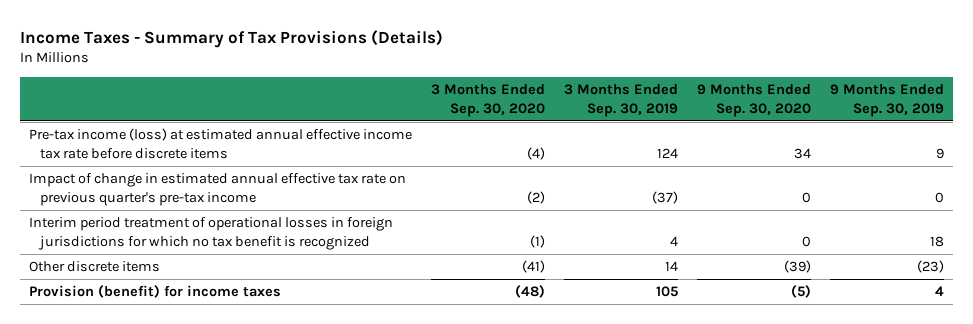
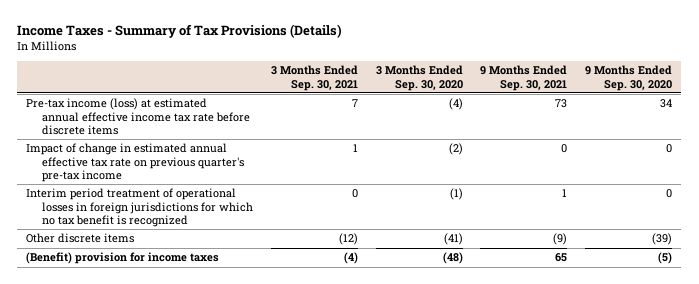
[563,84,678,118] 3 Months Ended Sep. 30, 2019 -> none
[829,84,944,118] 9 Months Ended Sep. 30, 2019 -> none
none -> [270,65,358,91] 3 Months Ended Sep. 30, 2021
none -> [480,65,568,91] 9 Months Ended Sep. 30, 2021
[29,284,282,298] Provision (benefit) for income taxes -> [26,252,220,265] (Benefit) provision for income taxes

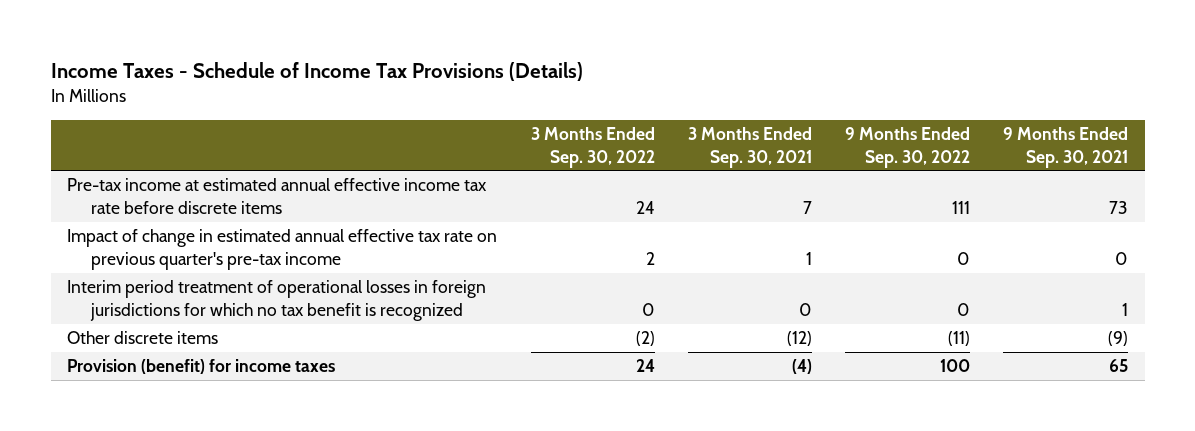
[17,23,343,38] Income Taxes - Summary of Tax Provisions (Details) -> [50,62,583,82] Income Taxes - Schedule of Income Tax Provisions (Details)
[375,65,463,91] 3 Months Ended Sep. 30, 2020 -> none
[585,65,673,91] 9 Months Ended Sep. 30, 2020 -> none
none -> [530,126,655,168] 3 Months Ended Sep. 30, 2022
none -> [844,126,970,168] 9 Months Ended Sep. 30, 2022
[26,98,251,135] Pre-tax income (loss) at estimated annual effective income tax rate before discrete items -> [67,178,488,215] Pre-tax income at estimated annual effective income tax rate before discrete items
[26,252,220,265] (Benefit) provision for income taxes -> [67,359,336,375] Provision (benefit) for income taxes

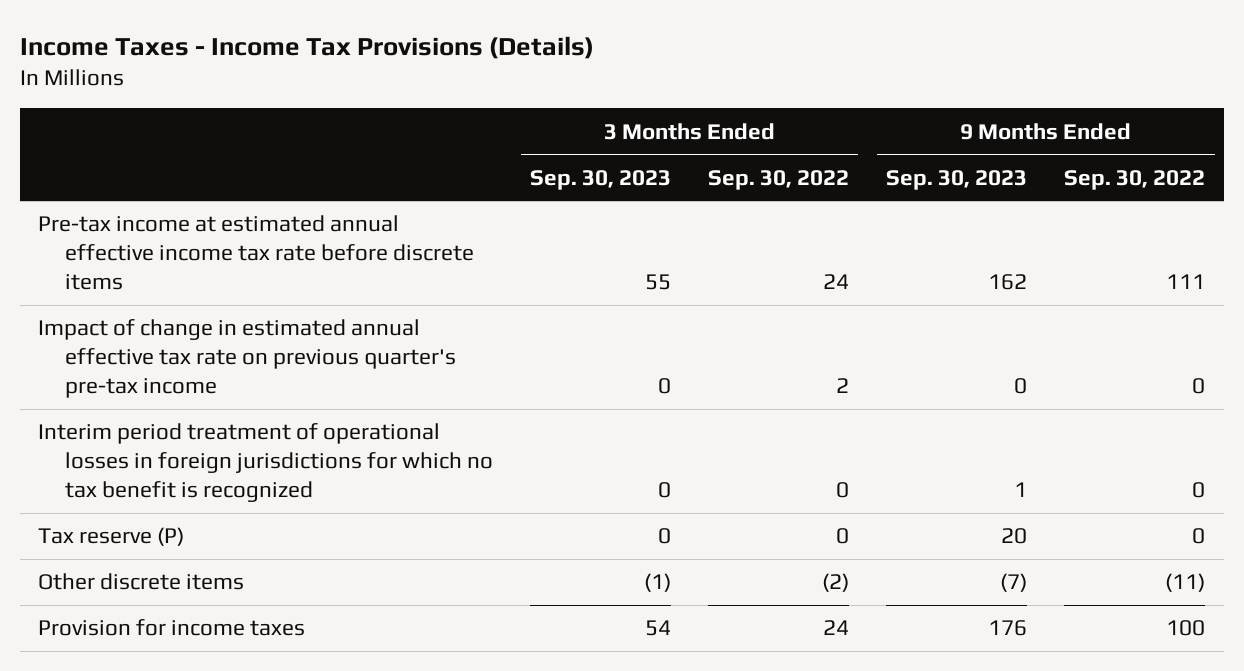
[50,62,583,82] Income Taxes - Schedule of Income Tax Provisions (Details) -> [19,35,594,59] Income Taxes - Income Tax Provisions (Details)
[687,126,812,168] 3 Months Ended Sep. 30, 2021 -> none
[1003,126,1129,168] 9 Months Ended Sep. 30, 2021 -> none
none -> [530,169,672,190] Sep. 30, 2023
none -> [886,169,1028,190] Sep. 30, 2023
none -> [38,527,185,547] Tax reserve (P)
[67,359,336,375] Provision (benefit) for income taxes -> [38,619,306,637] Provision for income taxes

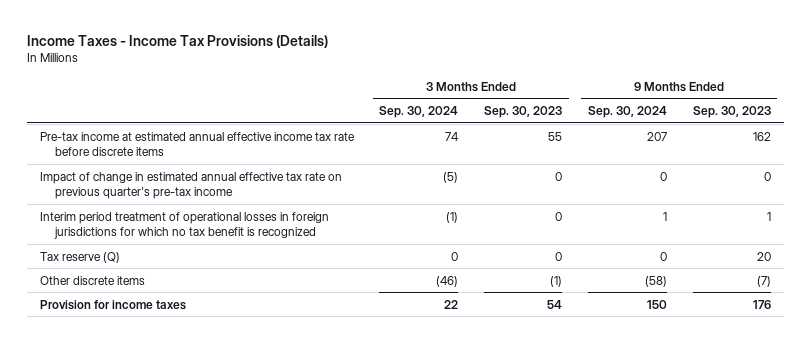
[708,169,850,190] Sep. 30, 2022 -> none
[1064,169,1206,190] Sep. 30, 2022 -> none
none -> [379,106,459,119] Sep. 30, 2024
none -> [587,106,667,119] Sep. 30, 2024
[38,527,185,547] Tax reserve (P) -> [39,251,120,263] Tax reserve (Q)

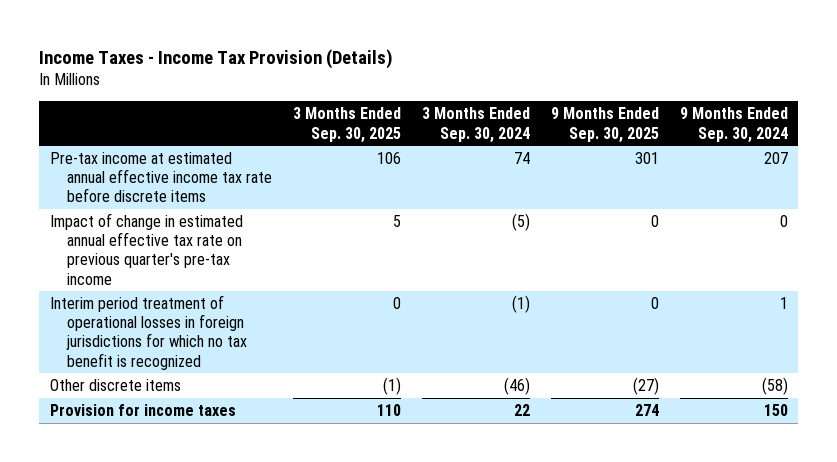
[26,34,328,48] Income Taxes - Income Tax Provisions (Details) -> [39,48,394,69] Income Taxes - Income Tax Provision (Details)
[484,106,563,119] Sep. 30, 2023 -> none
[692,106,771,119] Sep. 30, 2023 -> none
none -> [292,107,401,143] 3 Months Ended Sep. 30, 2025
none -> [550,107,659,143] 9 Months Ended Sep. 30, 2025
[39,251,120,263] Tax reserve (Q) -> none

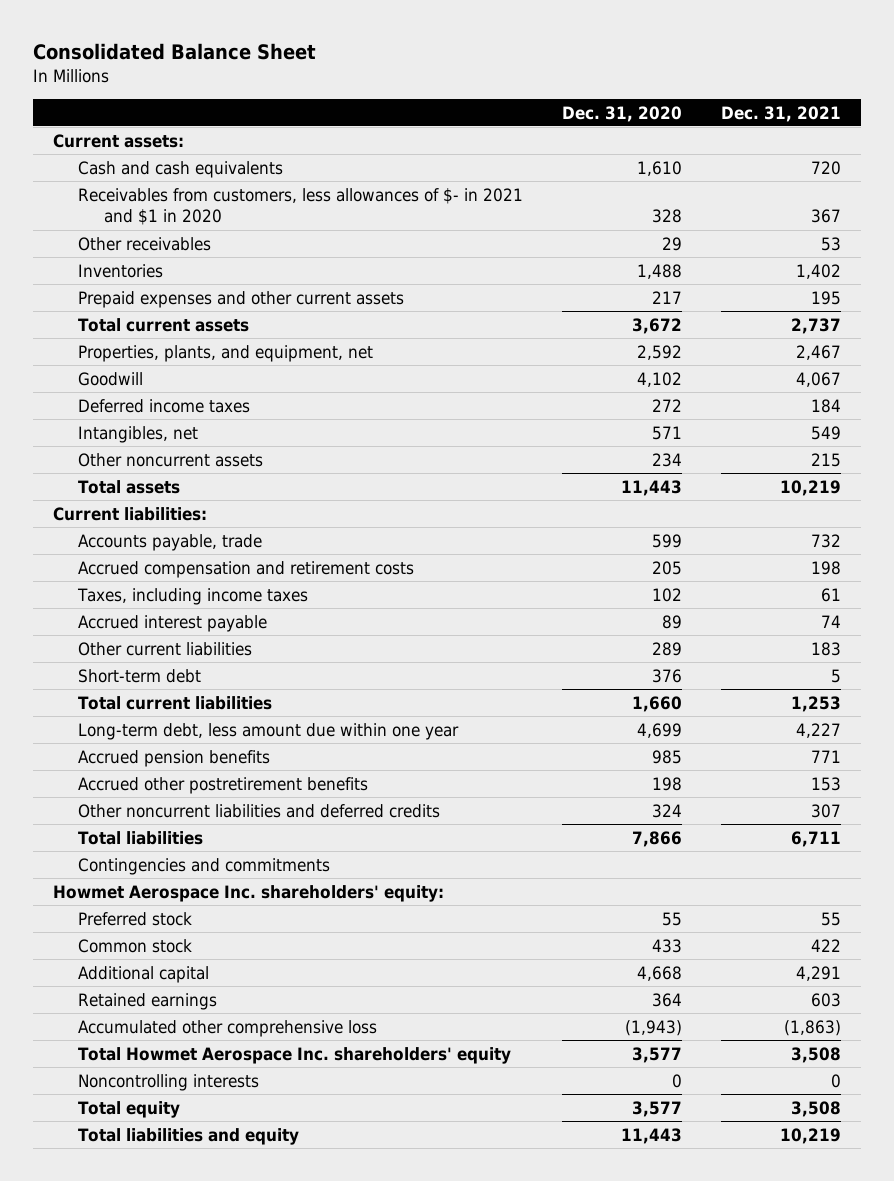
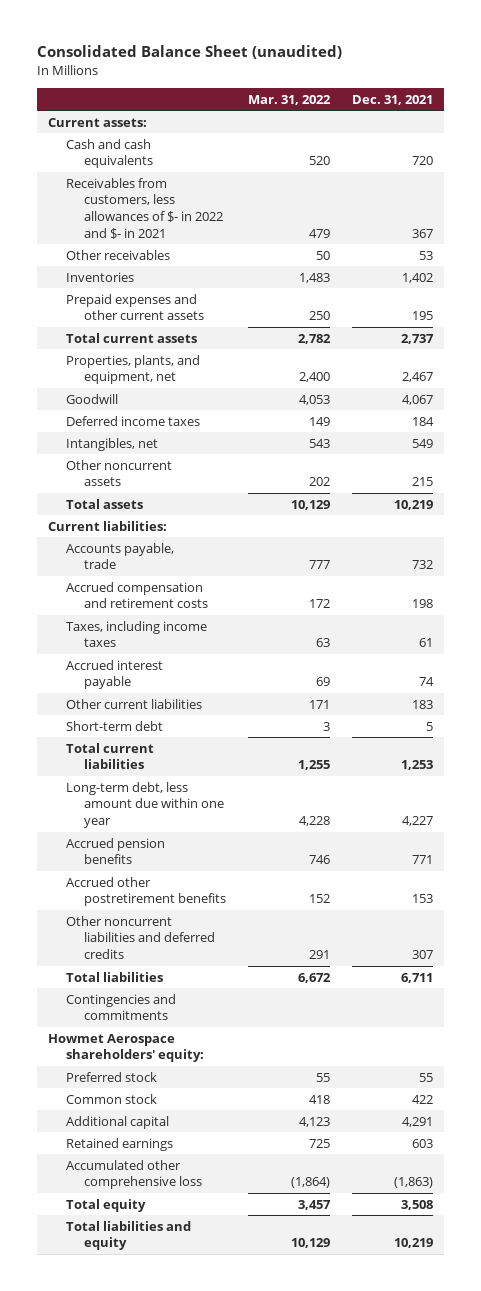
[33,43,317,61] Consolidated Balance Sheet -> [37,45,343,60] Consolidated Balance Sheet (unaudited)
[562,105,683,122] Dec. 31, 2020 -> none
none -> [247,94,331,105] Mar. 31, 2022
[78,187,524,226] Receivables from customers, less allowances of $- in 2021 and $1 in 2020 -> [65,177,223,239] Receivables from customers, less allowances of $- in 2022 and $- in 2021
[52,884,444,902] Howmet Aerospace Inc. shareholders' equity: -> [48,1033,204,1063] Howmet Aerospace shareholders' equity:
[78,1046,512,1064] Total Howmet Aerospace Inc. shareholders' equity -> none
[78,1073,260,1091] Noncontrolling interests -> none

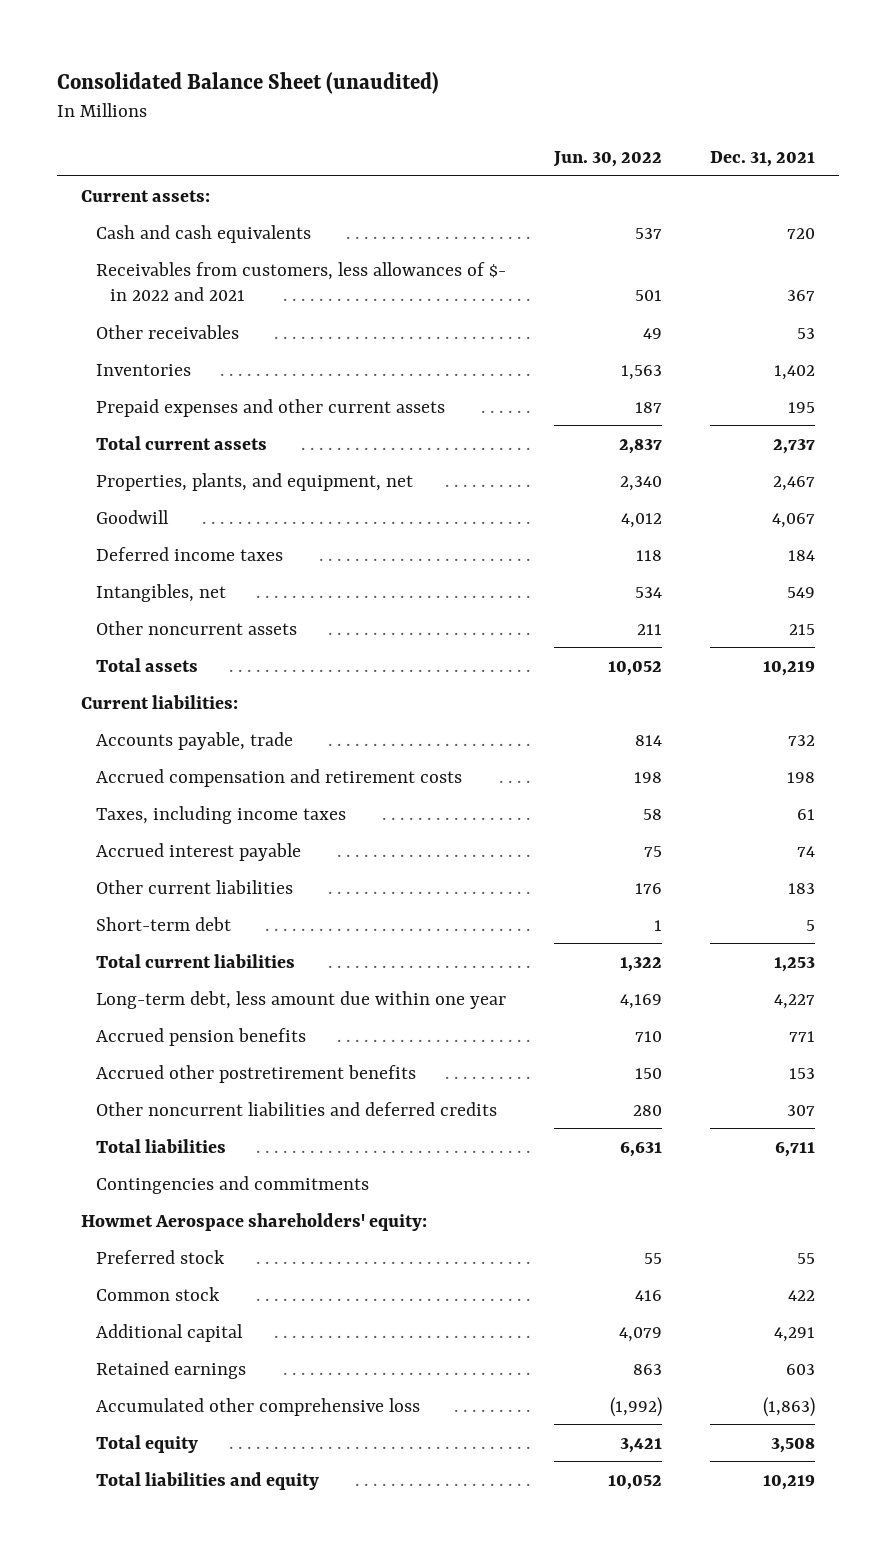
[247,94,331,105] Mar. 31, 2022 -> none
none -> [552,150,662,167] Jun. 30, 2022
[65,177,223,239] Receivables from customers, less allowances of $- in 2022 and $- in 2021 -> [95,261,506,301] Receivables from customers, less allowances of $- in 2022 and 2021

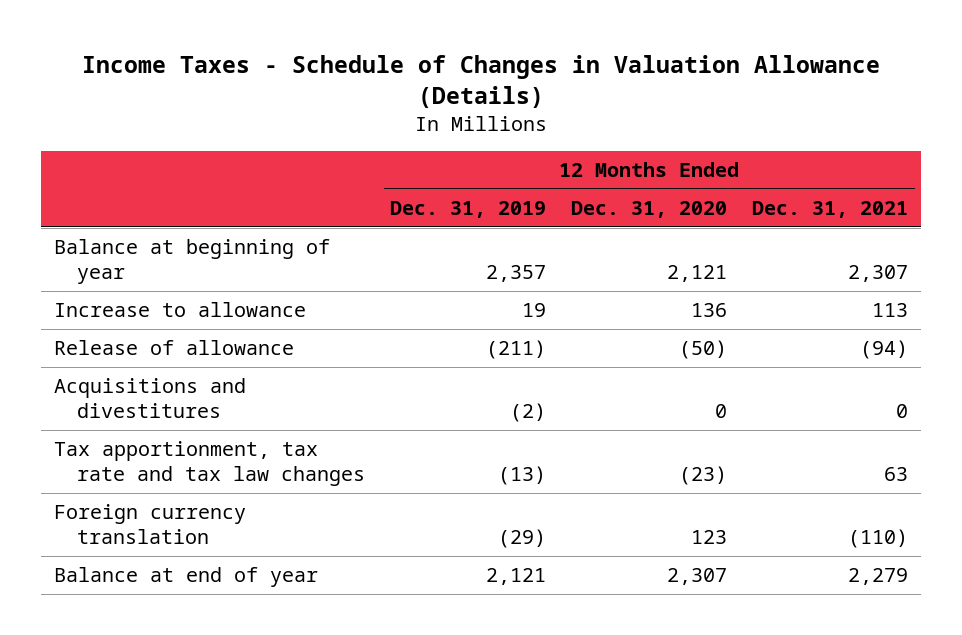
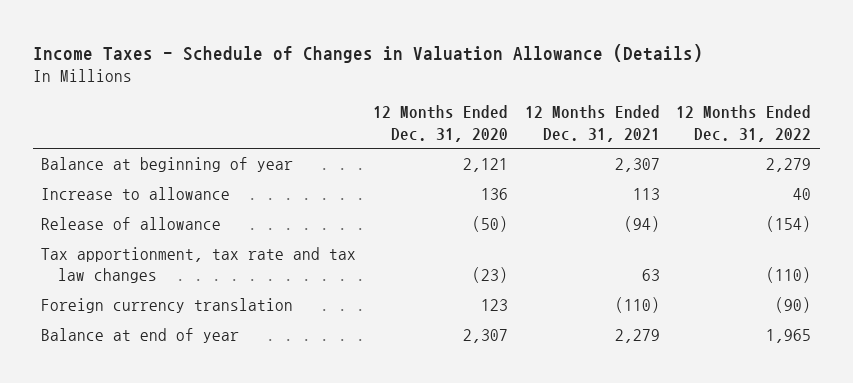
[390,200,547,218] Dec. 31, 2019 -> none
none -> [676,105,812,142] 12 Months Ended Dec. 31, 2022
[53,378,246,419] Acquisitions and divestitures -> none

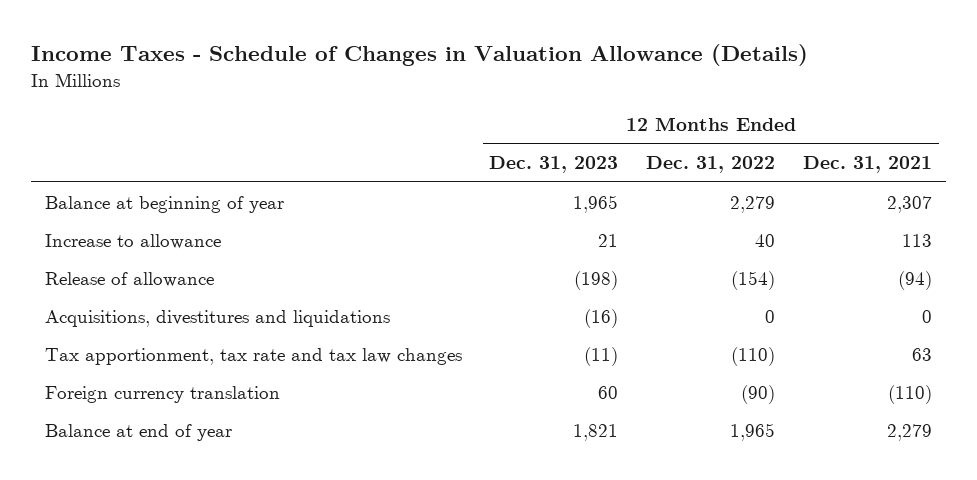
[373,105,509,142] 12 Months Ended Dec. 31, 2020 -> none
none -> [489,156,619,174] Dec. 31, 2023
none -> [44,309,390,327] Acquisitions, divestitures and liquidations

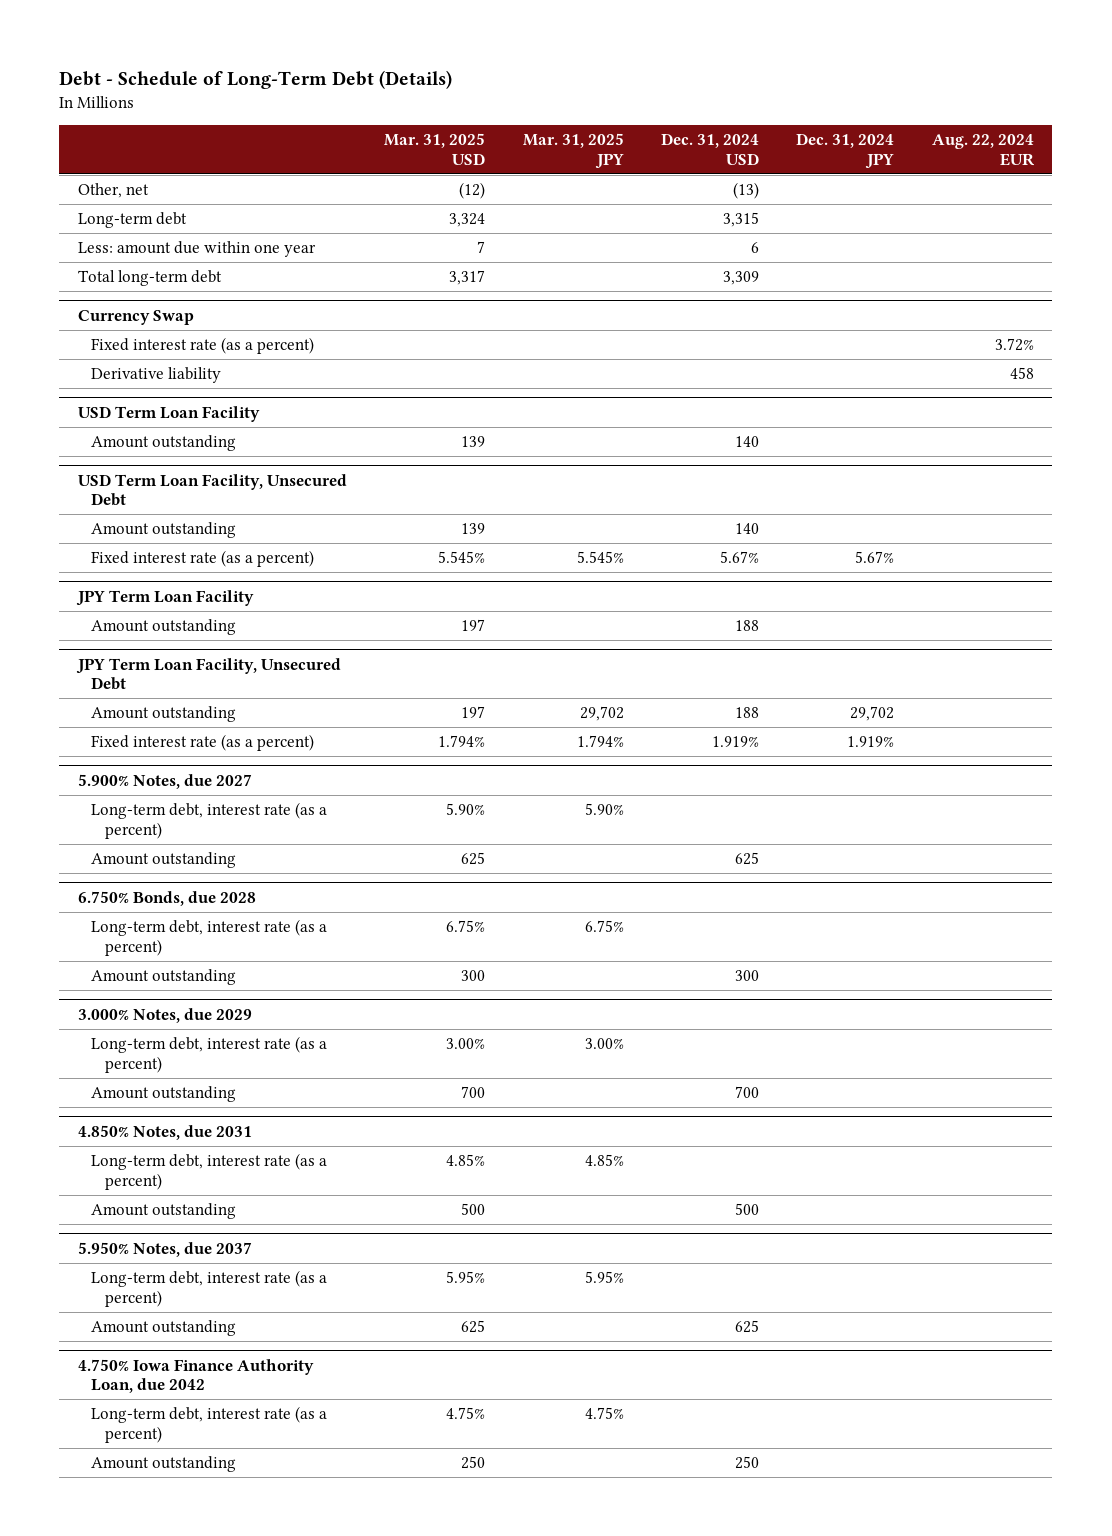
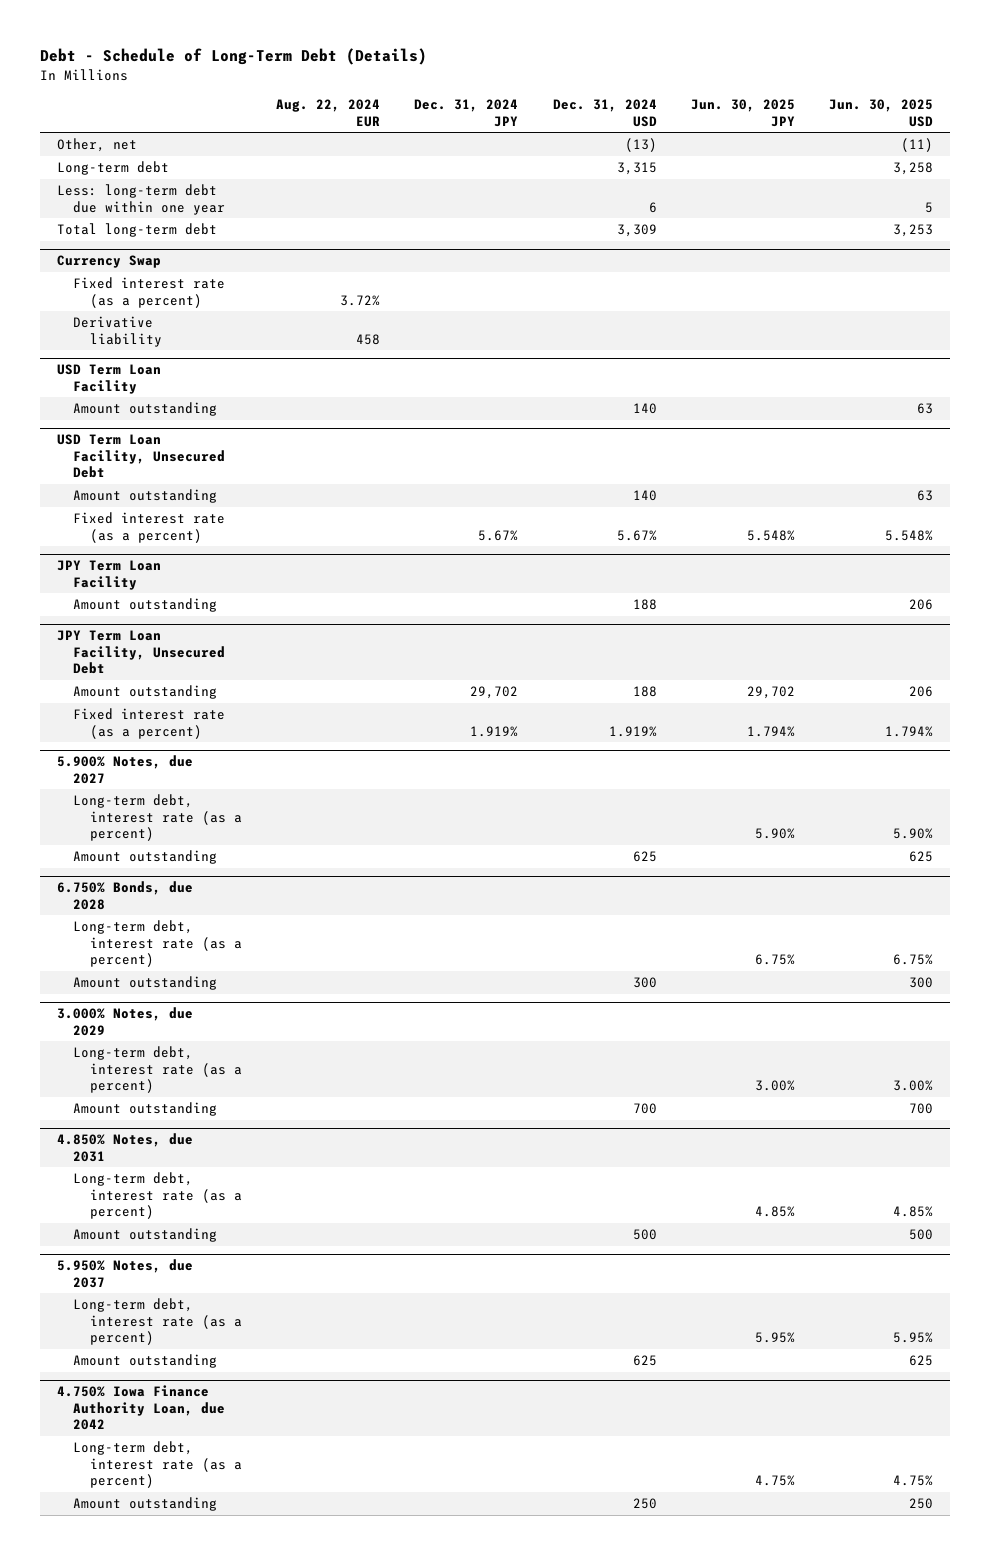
[384,133,486,165] Mar. 31, 2025 USD -> none
[522,133,624,169] Mar. 31, 2025 JPY -> none
none -> [690,99,795,127] Jun. 30, 2025 JPY
none -> [829,99,934,127] Jun. 30, 2025 USD
[77,241,316,258] Less: amount due within one year -> [57,184,226,215] Less: long-term debt due within one year

